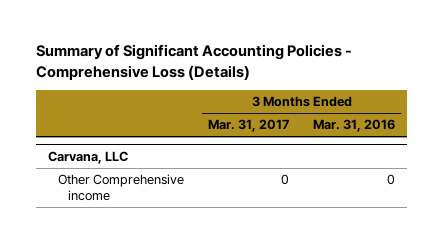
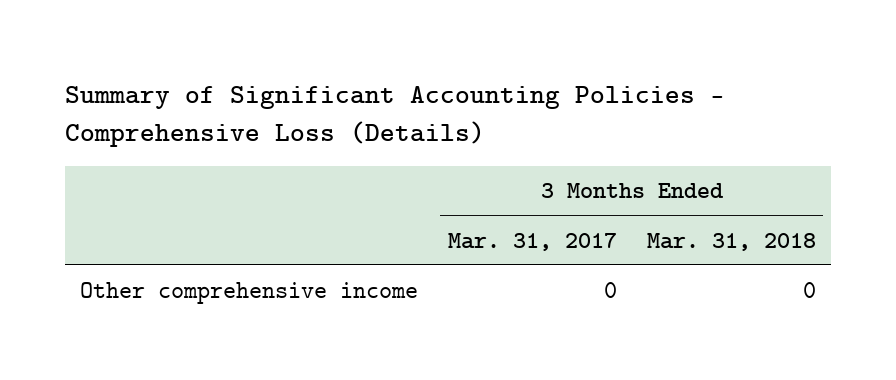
[312,119,395,133] Mar. 31, 2016 -> none
none -> [646,232,816,251] Mar. 31, 2018
[48,151,129,165] Carvana, LLC -> none
[58,174,185,202] Other Comprehensive income -> [80,282,419,305] Other comprehensive income

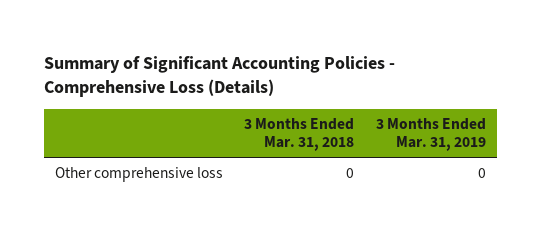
[447,232,617,251] Mar. 31, 2017 -> none
none -> [375,117,486,152] 3 Months Ended Mar. 31, 2019
[80,282,419,305] Other comprehensive income -> [55,167,224,183] Other comprehensive loss

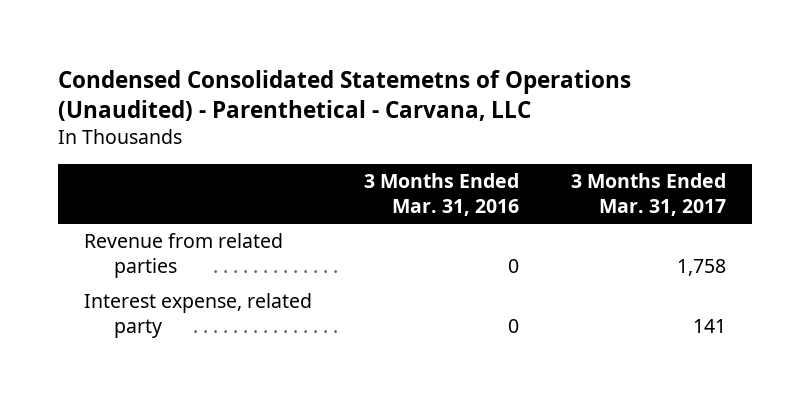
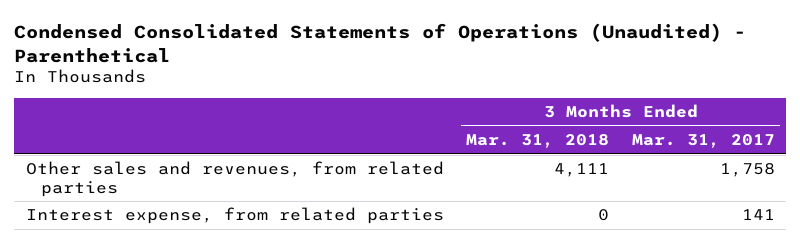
[57,69,631,121] Condensed Consolidated Statemetns of Operations (Unaudited) - Parenthetical - Carvana, LLC -> [14,23,747,63] Condensed Consolidated Statements of Operations (Unaudited) - Parenthetical
[364,172,520,216] 3 Months Ended Mar. 31, 2016 -> none
none -> [466,134,610,149] Mar. 31, 2018
[83,233,283,279] Revenue from related parties -> [25,161,444,197] Other sales and revenues, from related parties
[83,293,312,339] Interest expense, related party -> [25,207,444,225] Interest expense, from related parties

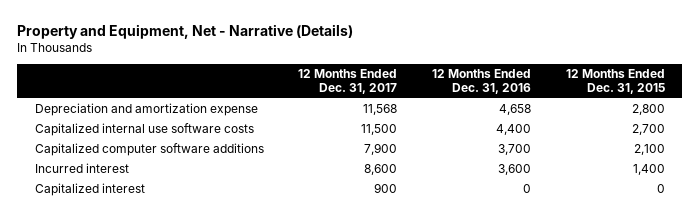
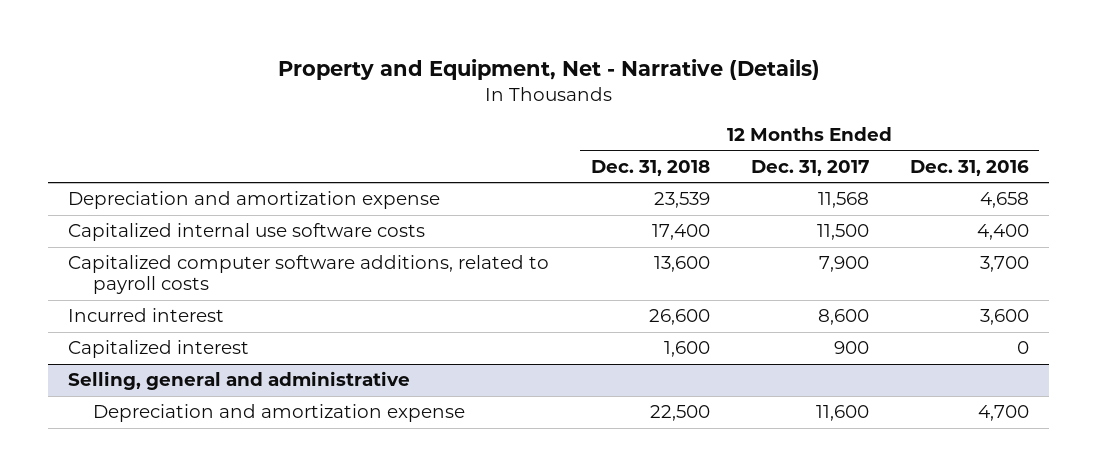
[565,69,665,95] 12 Months Ended Dec. 31, 2015 -> none
none -> [590,159,710,176] Dec. 31, 2018
[34,143,264,157] Capitalized computer software additions -> [68,255,550,295] Capitalized computer software additions, related to payroll costs
none -> [68,371,411,391] Selling, general and administrative
none -> [93,404,466,423] Depreciation and amortization expense

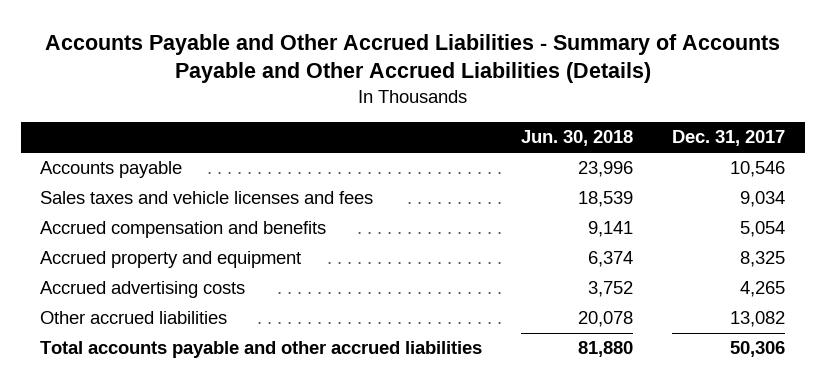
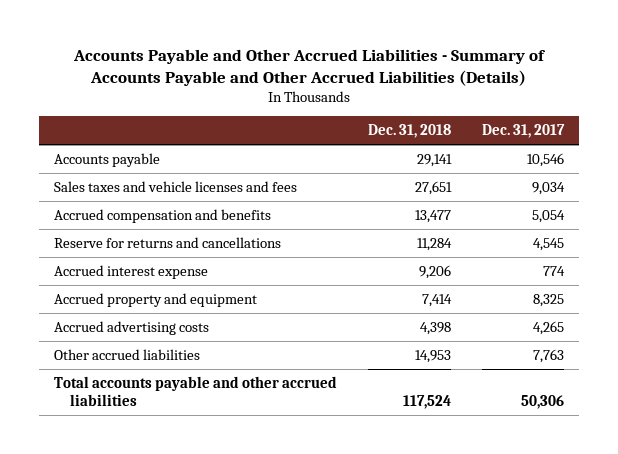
[521,130,634,147] Jun. 30, 2018 -> none
none -> [367,124,451,139] Dec. 31, 2018
none -> [53,236,281,248] Reserve for returns and cancellations
none -> [53,264,208,279] Accrued interest expense
[730,311,786,328] 13,082 -> [532,348,564,363] 7,763

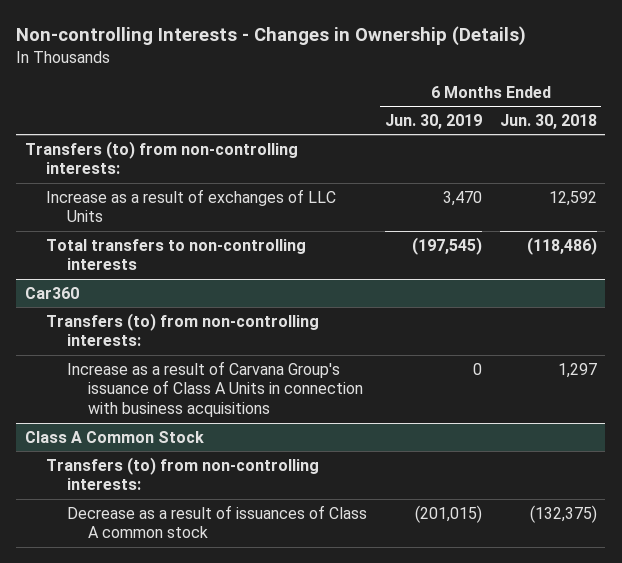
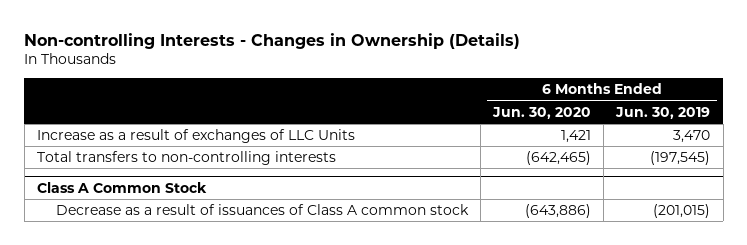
[499,113,597,129] Jun. 30, 2018 -> none
none -> [492,106,592,119] Jun. 30, 2020
[25,140,299,175] Transfers (to) from non-controlling interests: -> none
[25,286,80,299] Car360 -> none
[46,312,320,347] Transfers (to) from non-controlling interests: -> none
[67,360,364,418] Increase as a result of Carvana Group's issuance of Class A Units in connection with business acquisitions -> none
[46,456,320,491] Transfers (to) from non-controlling interests: -> none

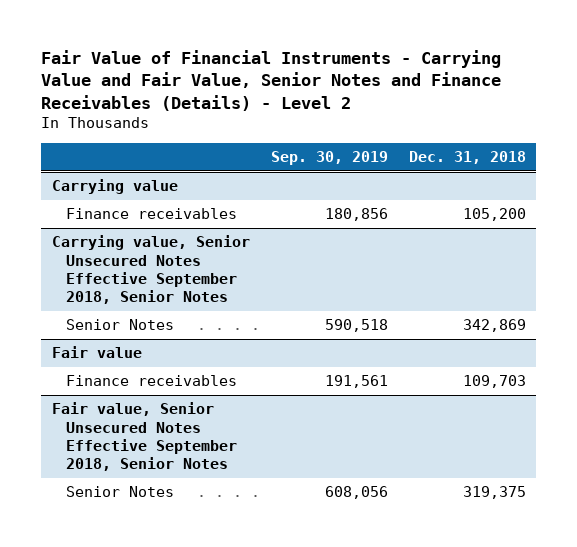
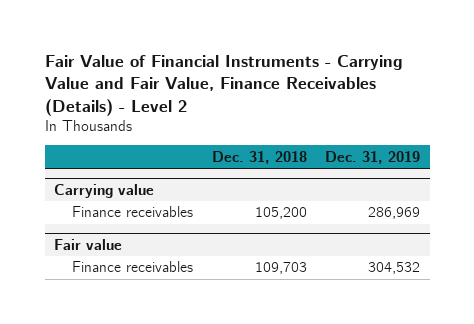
[41,49,502,111] Fair Value of Financial Instruments - Carrying Value and Fair Value, Senior Notes and Finance Receivables (Details) - Level 2 -> [44,54,403,116] Fair Value of Financial Instruments - Carrying Value and Fair Value, Finance Receivables (Details) - Level 2
[270,151,388,166] Sep. 30, 2019 -> none
none -> [325,150,421,164] Dec. 31, 2019
[51,235,250,305] Carrying value, Senior Unsecured Notes Effective September 2018, Senior Notes -> none
[66,319,175,331] Senior Notes -> none
[51,402,238,472] Fair value, Senior Unsecured Notes Effective September 2018, Senior Notes -> none
[66,486,175,498] Senior Notes -> none

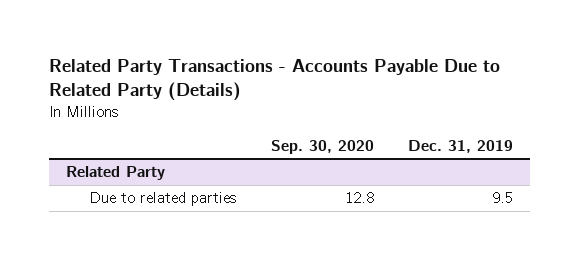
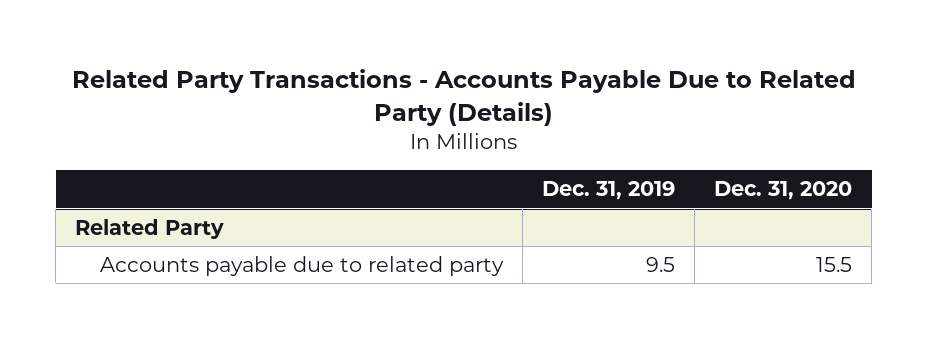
[270,139,374,154] Sep. 30, 2020 -> none
none -> [714,181,853,201] Dec. 31, 2020
[89,192,237,207] Due to related parties -> [99,256,504,277] Accounts payable due to related party

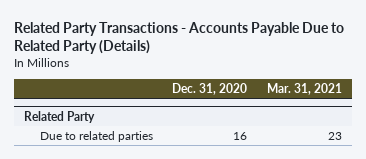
[541,181,675,201] Dec. 31, 2019 -> none
none -> [267,83,343,96] Mar. 31, 2021
[99,256,504,277] Accounts payable due to related party -> [39,130,153,142] Due to related parties
[816,257,853,273] 15.5 -> [233,131,248,140] 16

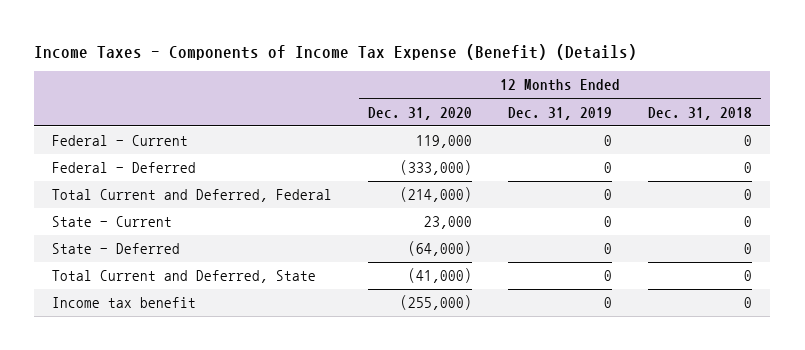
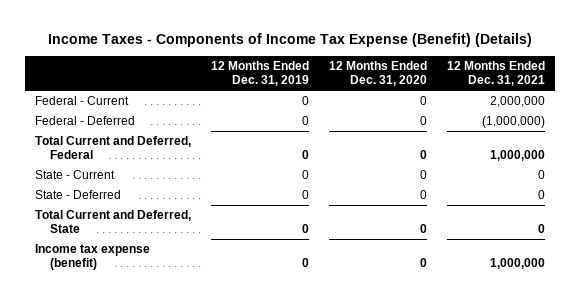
[648,106,753,120] Dec. 31, 2018 -> none
none -> [447,60,546,87] 12 Months Ended Dec. 31, 2021
[416,135,473,149] 119,000 -> [420,95,428,105] 0
[400,160,473,176] (333,000) -> [420,115,428,125] 0
[400,187,473,203] (214,000) -> [420,150,428,160] 0
[424,216,473,230] 23,000 -> [420,169,428,179] 0
[408,241,473,257] (64,000) -> [420,189,428,199] 0
[408,268,473,284] (41,000) -> [420,224,428,234] 0
[52,297,197,309] Income tax benefit -> [35,243,151,271] Income tax expense (benefit)
[400,295,473,311] (255,000) -> [420,258,428,268] 0

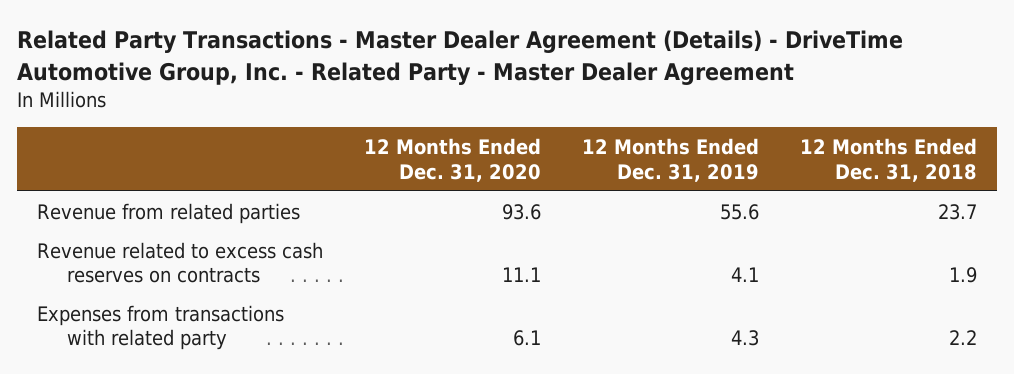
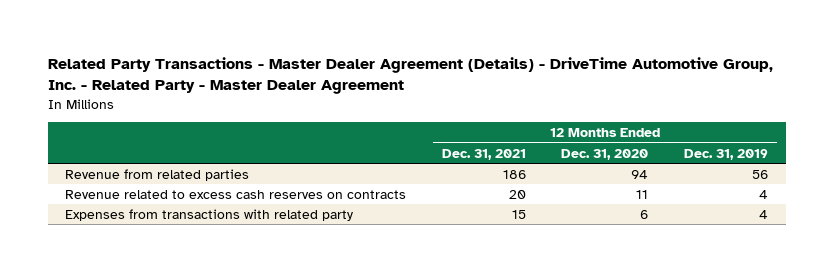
[799,137,977,182] 12 Months Ended Dec. 31, 2018 -> none
none -> [441,148,526,160] Dec. 31, 2021
[502,203,542,220] 93.6 -> [631,169,649,179] 94
[720,203,760,220] 55.6 -> [751,169,768,179] 56
[502,267,542,283] 11.1 -> [636,189,649,199] 11
[731,267,760,283] 4.1 -> [758,189,768,199] 4
[513,330,542,347] 6.1 -> [640,209,649,219] 6
[731,330,760,347] 4.3 -> [758,209,768,219] 4

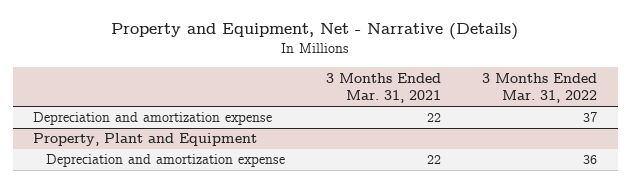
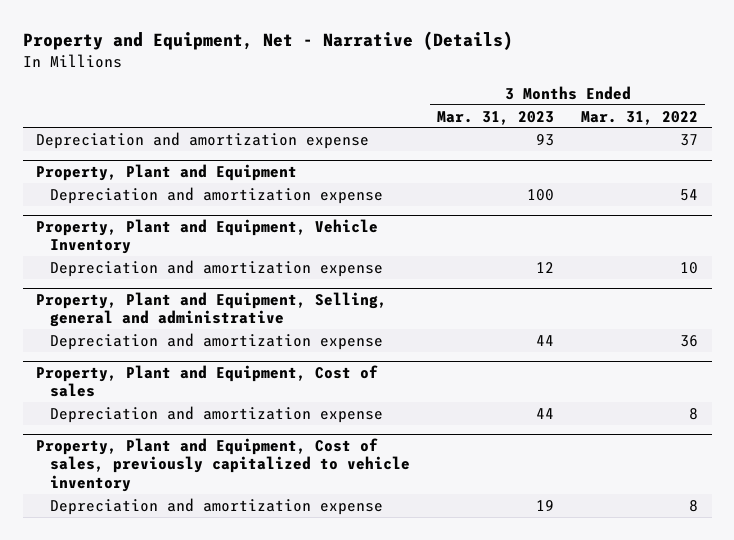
[325,72,441,104] 3 Months Ended Mar. 31, 2021 -> none
none -> [437,110,555,125] Mar. 31, 2023
none -> [49,186,383,204] Depreciation and amortization expense
none -> [36,218,379,255] Property, Plant and Equipment, Vehicle Inventory
none -> [49,259,383,277] Depreciation and amortization expense
none -> [36,291,388,328] Property, Plant and Equipment, Selling, general and administrative
none -> [36,364,379,398] Property, Plant and Equipment, Cost of sales
none -> [49,405,383,423] Depreciation and amortization expense
none -> [36,437,410,492] Property, Plant and Equipment, Cost of sales, previously capitalized to vehicle inventory
none -> [49,497,383,515] Depreciation and amortization expense

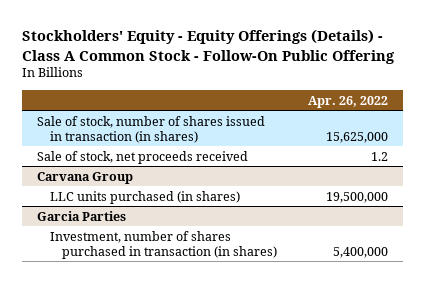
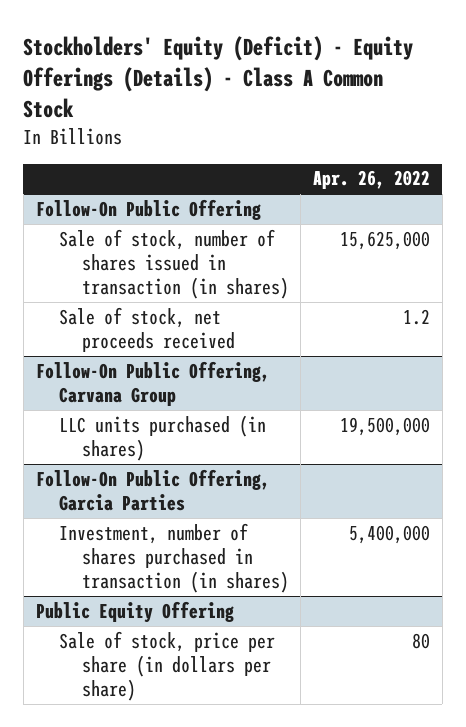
[21,29,395,64] Stockholders' Equity - Equity Offerings (Details) - Class A Common Stock - Follow-On Public Offering -> [23,35,414,118] Stockholders' Equity (Deficit) - Equity Offerings (Details) - Class A Common Stock
none -> [35,198,261,220] Follow-On Public Offering
[36,171,133,184] Carvana Group -> none
none -> [35,360,270,407] Follow-On Public Offering, Carvana Group
[36,210,126,221] Garcia Parties -> none
none -> [35,468,270,512] Follow-On Public Offering, Garcia Parties
none -> [35,600,234,623] Public Equity Offering
none -> [58,630,275,702] Sale of stock, price per share (in dollars per share)

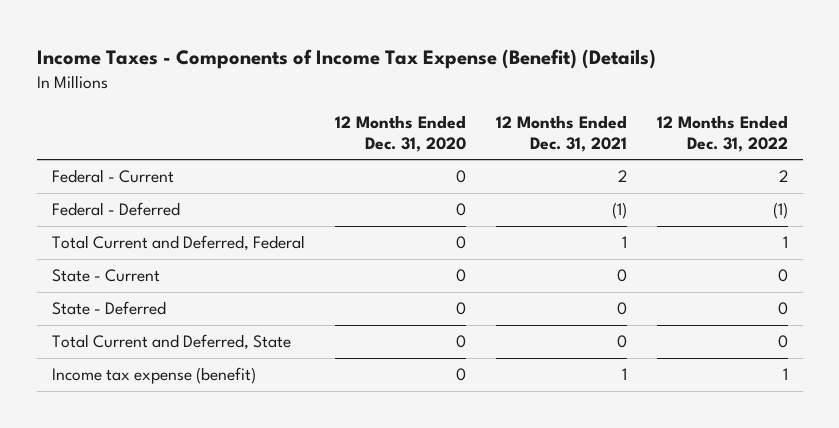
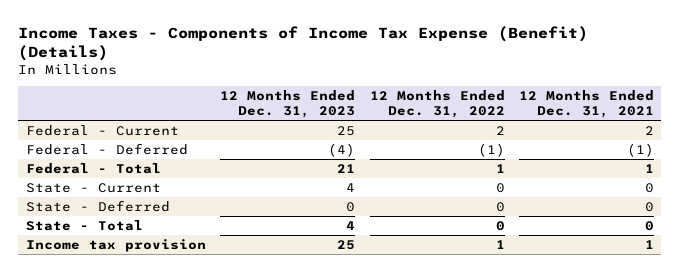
[334,114,466,152] 12 Months Ended Dec. 31, 2020 -> none
none -> [220,89,356,119] 12 Months Ended Dec. 31, 2023
[51,235,305,252] Total Current and Deferred, Federal -> [25,162,161,174] Federal - Total
[51,334,291,351] Total Current and Deferred, State -> [25,219,143,231] State - Total
[51,367,256,385] Income tax expense (benefit) -> [25,238,206,252] Income tax provision

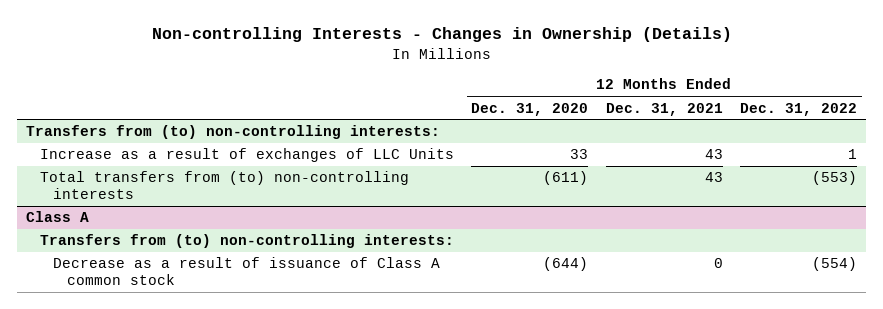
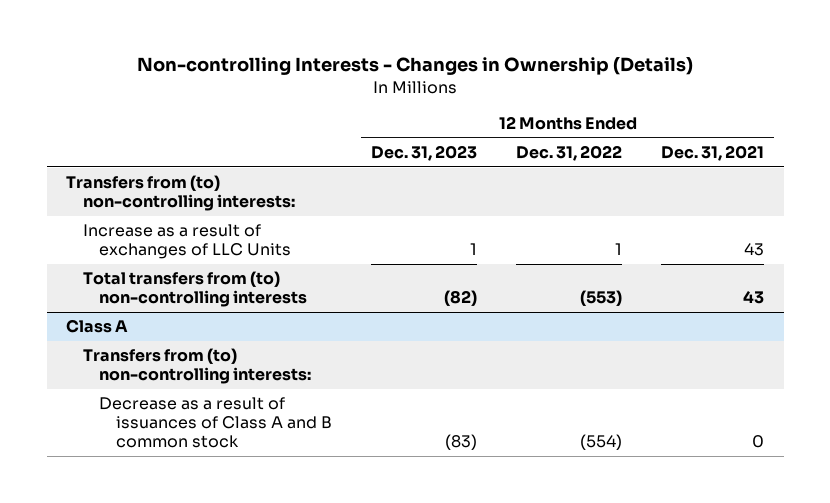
[471,102,589,116] Dec. 31, 2020 -> none
none -> [371,144,478,161] Dec. 31, 2023
[53,257,441,286] Decrease as a result of issuance of Class A common stock -> [99,397,333,448] Decrease as a result of issuances of Class A and B common stock

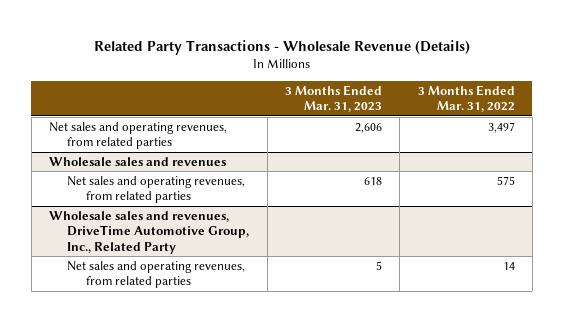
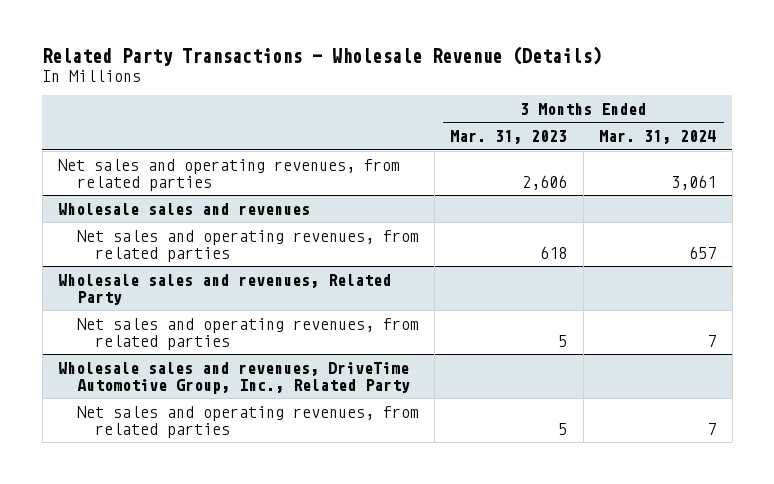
[417,84,515,113] 3 Months Ended Mar. 31, 2022 -> none
none -> [599,130,717,145] Mar. 31, 2024
none -> [57,273,391,305] Wholesale sales and revenues, Related Party
none -> [76,317,419,350] Net sales and operating revenues, from related parties

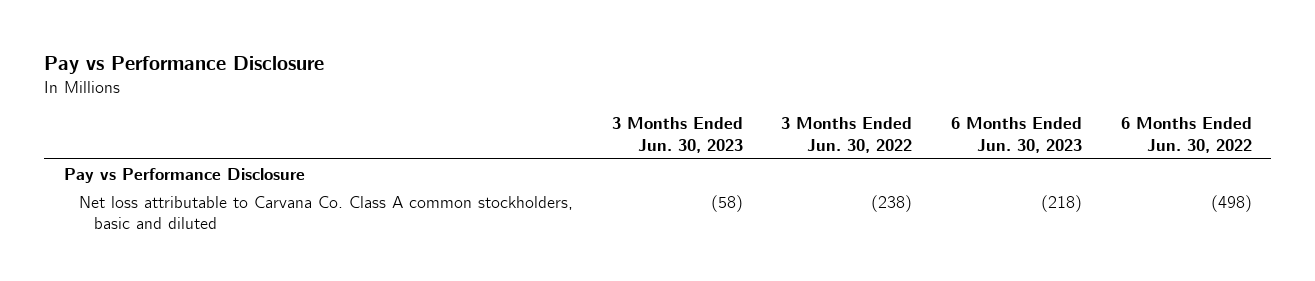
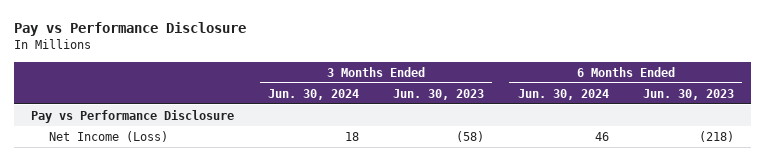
[781,117,913,153] 3 Months Ended Jun. 30, 2022 -> none
[1120,117,1252,153] 6 Months Ended Jun. 30, 2022 -> none
none -> [268,88,360,100] Jun. 30, 2024
none -> [517,88,609,100] Jun. 30, 2024
[79,195,574,229] Net loss attributable to Carvana Co. Class A common stockholders, basic and diluted -> [49,130,169,142] Net Income (Loss)

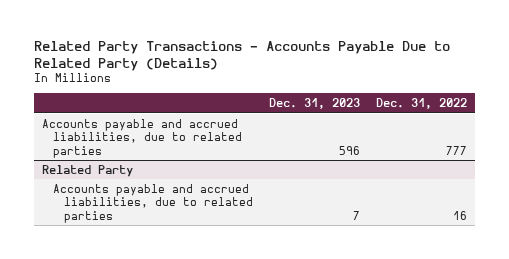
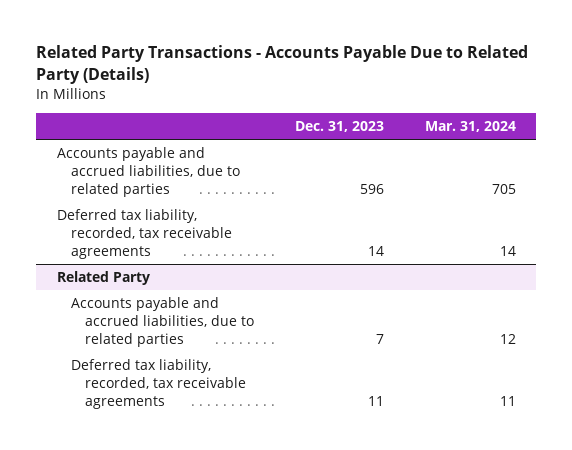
[376,98,468,110] Dec. 31, 2022 -> none
none -> [424,121,516,133] Mar. 31, 2024
none -> [56,209,232,260] Deferred tax liability, recorded, tax receivable agreements
none -> [70,359,247,410] Deferred tax liability, recorded, tax receivable agreements

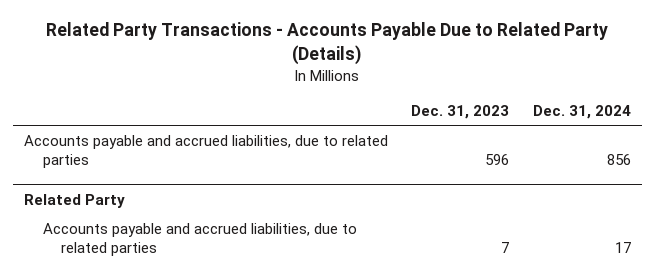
[424,121,516,133] Mar. 31, 2024 -> none
none -> [532,104,631,119] Dec. 31, 2024
[56,209,232,260] Deferred tax liability, recorded, tax receivable agreements -> none
[70,359,247,410] Deferred tax liability, recorded, tax receivable agreements -> none

